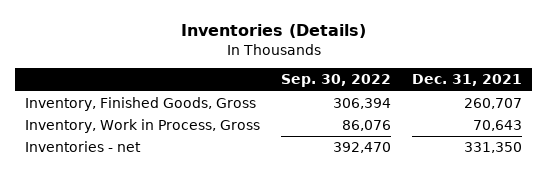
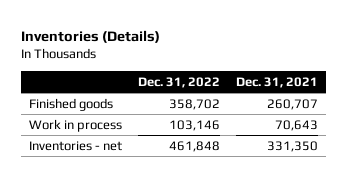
[281,74,392,88] Sep. 30, 2022 -> none
none -> [138,76,221,88] Dec. 31, 2022
[25,97,257,112] Inventory, Finished Goods, Gross -> [29,97,114,111] Finished goods
[25,119,261,134] Inventory, Work in Process, Gross -> [29,118,123,132] Work in process

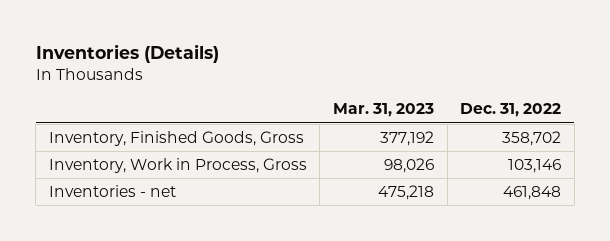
[236,76,319,88] Dec. 31, 2021 -> none
none -> [332,103,434,118] Mar. 31, 2023
[29,97,114,111] Finished goods -> [48,131,304,147] Inventory, Finished Goods, Gross
[29,118,123,132] Work in process -> [48,158,307,174] Inventory, Work in Process, Gross

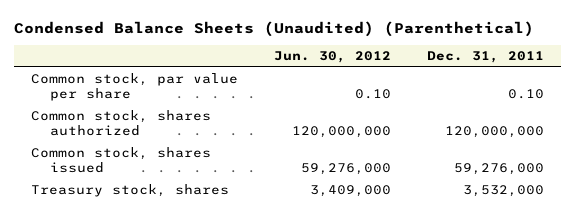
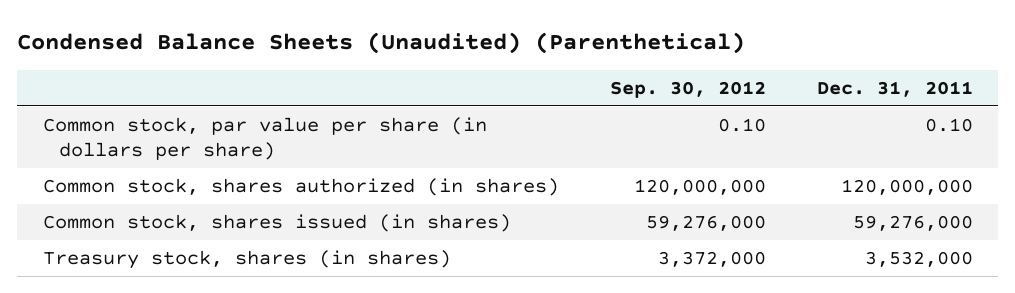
[274,51,392,64] Jun. 30, 2012 -> none
none -> [609,80,766,98] Sep. 30, 2012
[31,73,239,102] Common stock, par value per share -> [42,117,487,160] Common stock, par value per share (in dollars per share)
[31,110,212,137] Common stock, shares authorized -> [42,178,559,197] Common stock, shares authorized (in shares)
[31,147,212,174] Common stock, shares issued -> [42,214,511,233] Common stock, shares issued (in shares)
[31,184,230,198] Treasury stock, shares -> [42,250,451,270] Treasury stock, shares (in shares)

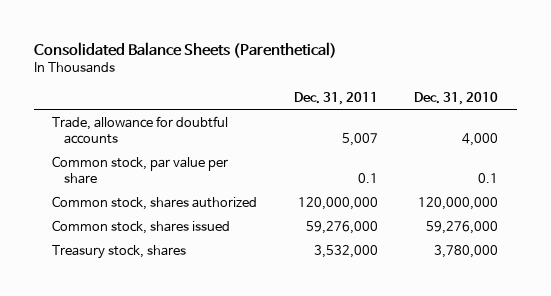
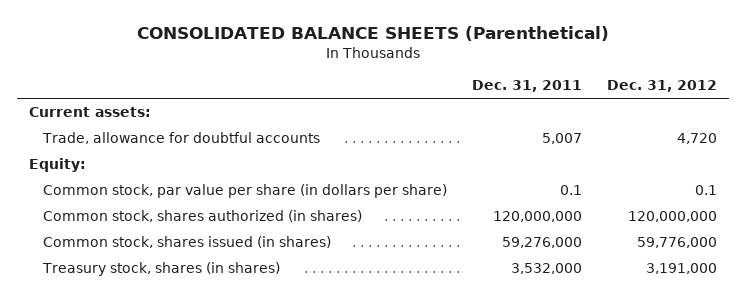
[34,41,338,58] Consolidated Balance Sheets (Parenthetical) -> [136,25,609,41] CONSOLIDATED BALANCE SHEETS (Parenthetical)
[414,92,499,106] Dec. 31, 2010 -> none
none -> [606,80,717,93] Dec. 31, 2012
none -> [29,107,152,118] Current assets:
none -> [29,158,87,173] Equity:
[52,155,229,184] Common stock, par value per share -> [43,184,448,199] Common stock, par value per share (in dollars per share)
[52,195,258,210] Common stock, shares authorized -> [43,210,363,223] Common stock, shares authorized (in shares)
[52,219,231,234] Common stock, shares issued -> [43,236,332,249] Common stock, shares issued (in shares)
[52,244,187,259] Treasury stock, shares -> [42,262,281,277] Treasury stock, shares (in shares)

